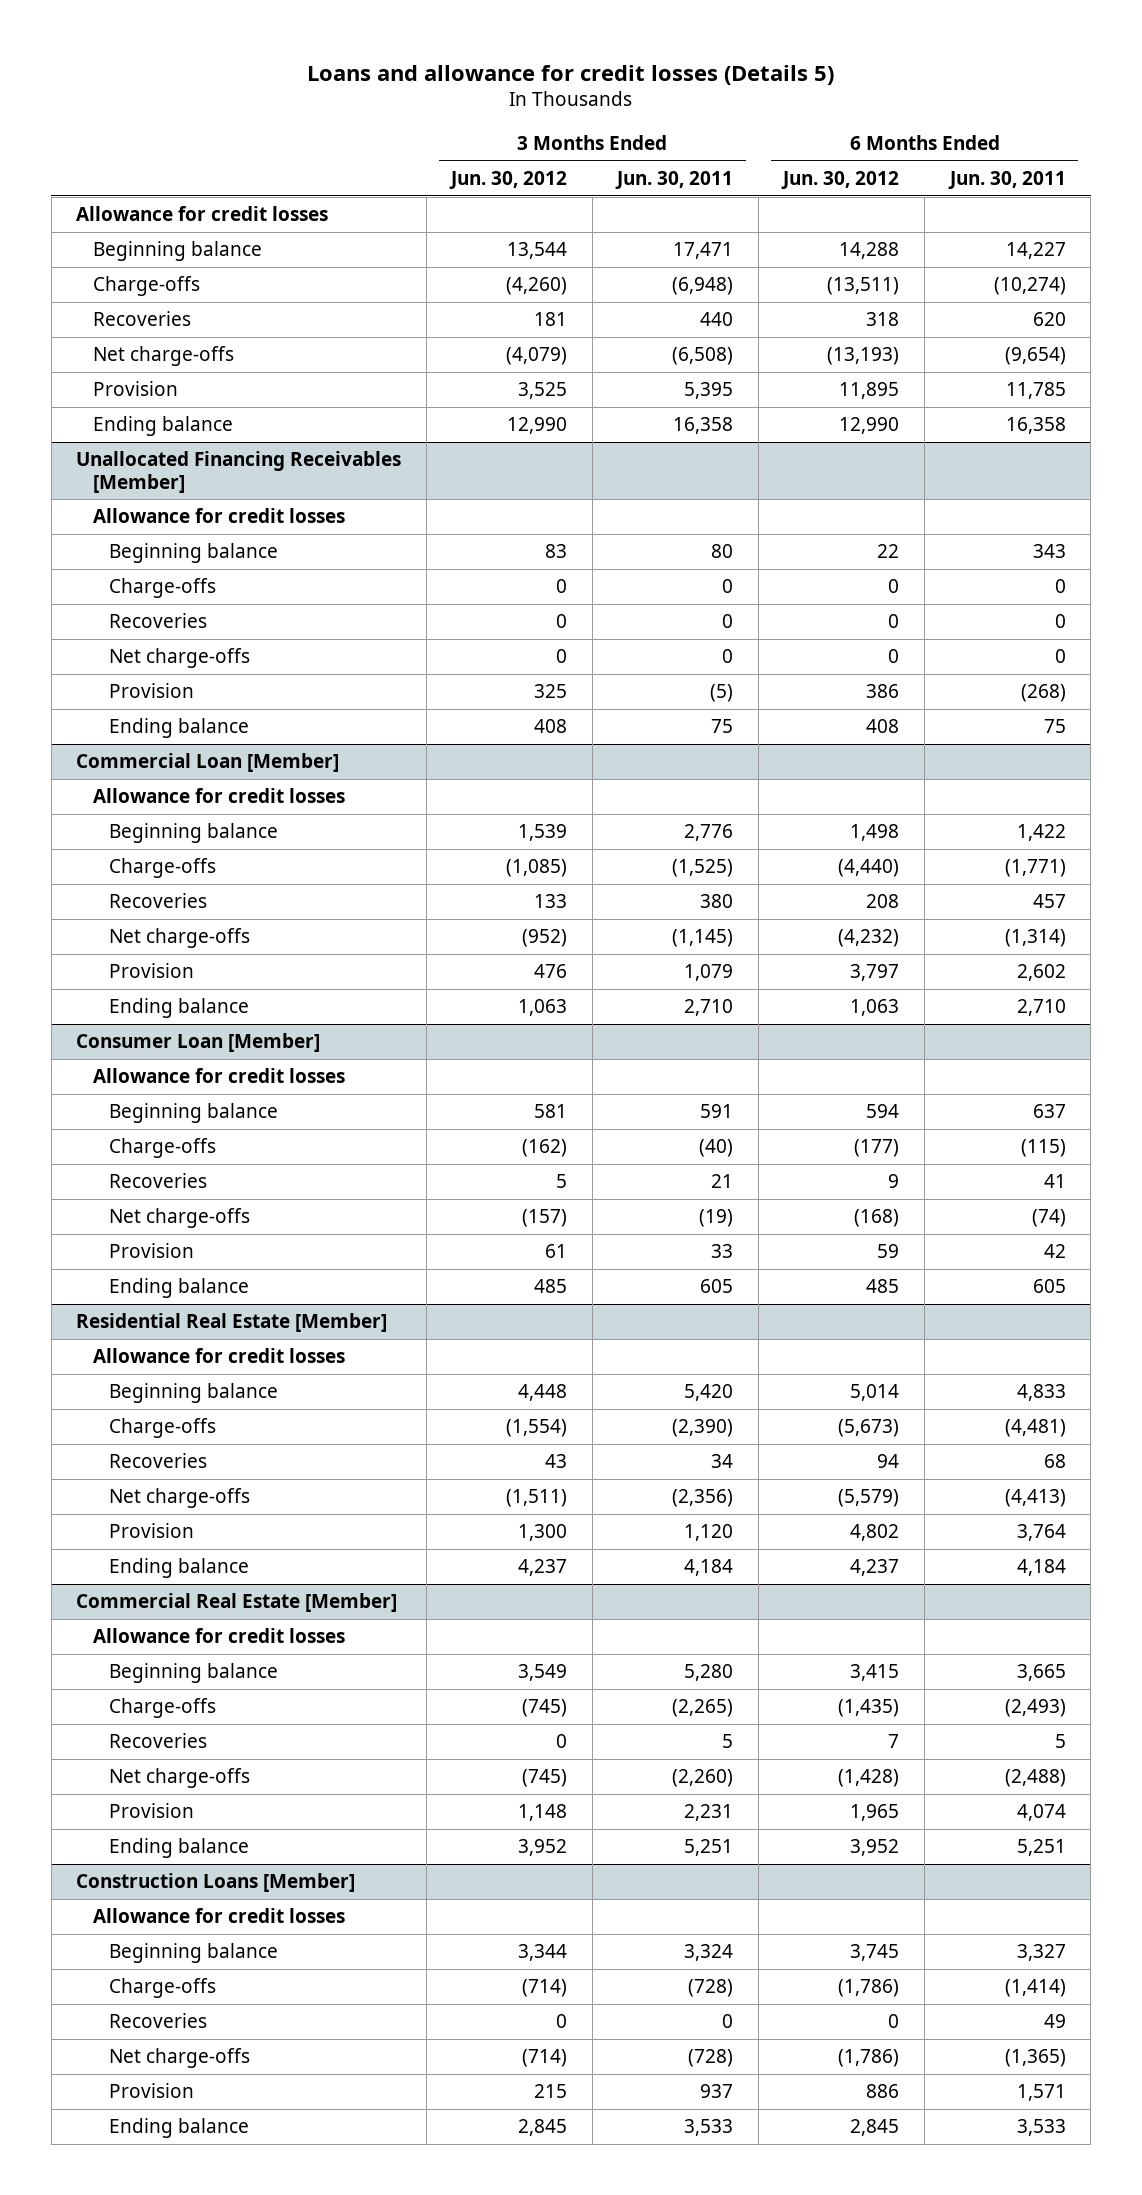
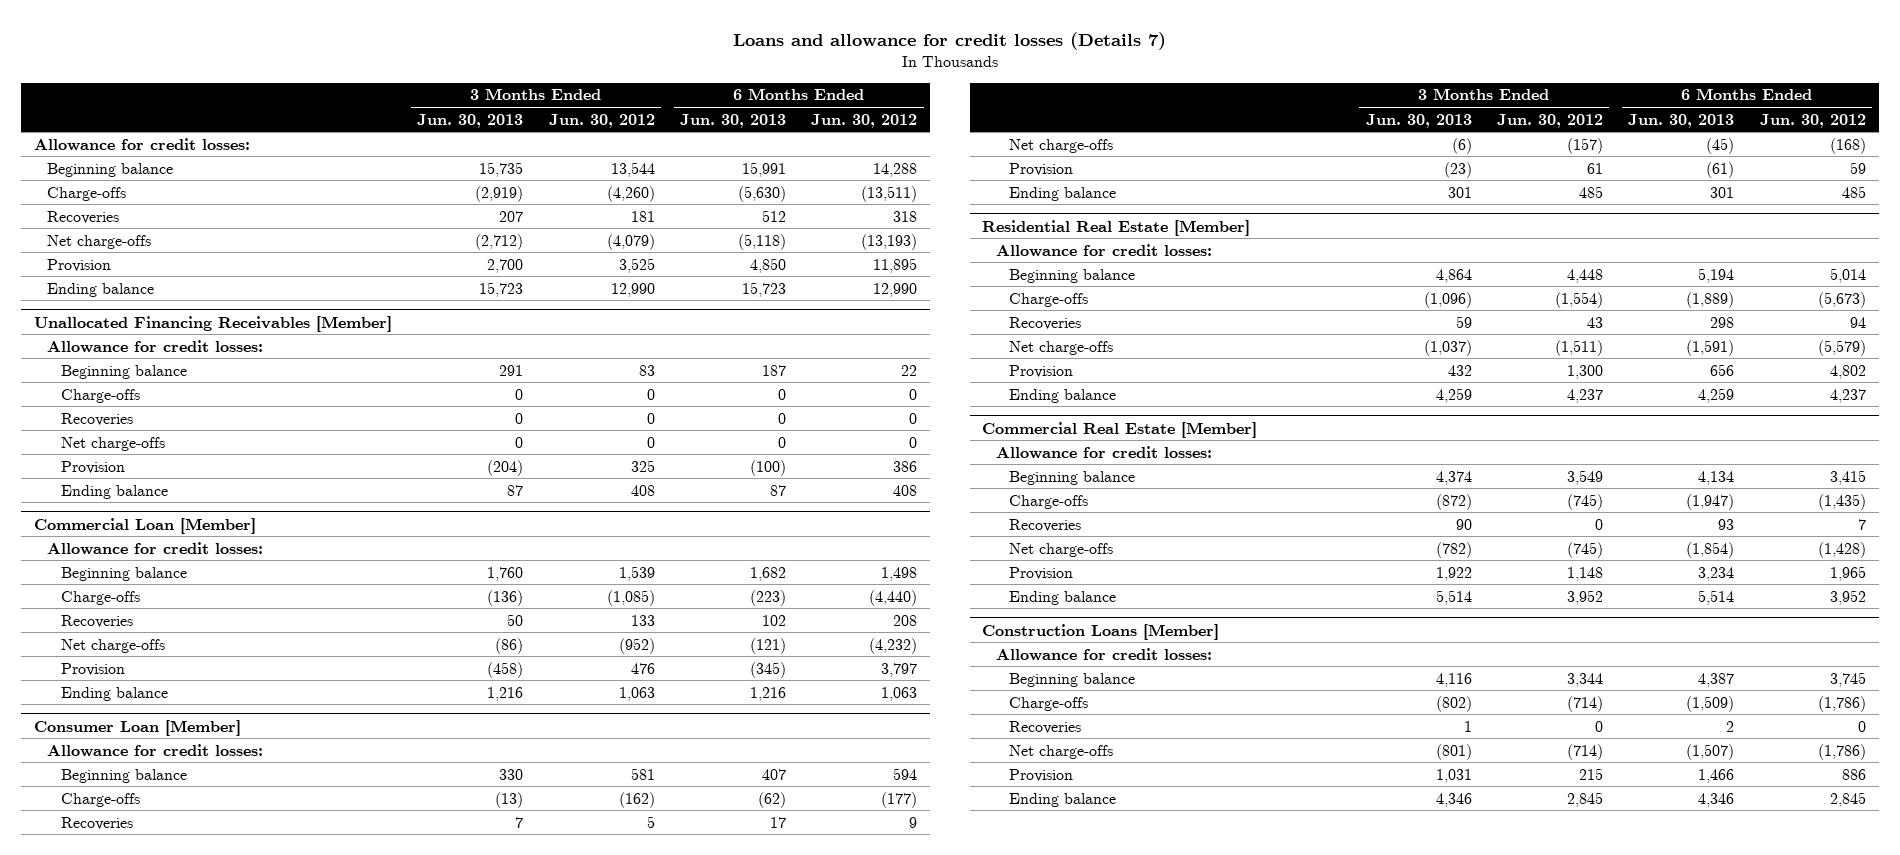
[306,64,834,85] Loans and allowance for credit losses (Details 5) -> [732,31,1166,50] Loans and allowance for credit losses (Details 7)
[615,170,734,189] Jun. 30, 2011 -> none
[947,170,1066,189] Jun. 30, 2011 -> none
none -> [417,113,524,128] Jun. 30, 2013
none -> [680,113,787,128] Jun. 30, 2013
[76,206,329,222] Allowance for credit losses -> [33,137,250,151] Allowance for credit losses:
[92,508,345,524] Allowance for credit losses -> [47,339,264,353] Allowance for credit losses:
[92,788,345,804] Allowance for credit losses -> [47,541,264,555] Allowance for credit losses:
[92,1068,345,1084] Allowance for credit losses -> [47,743,264,757] Allowance for credit losses:
[92,1348,345,1364] Allowance for credit losses -> [995,243,1212,257] Allowance for credit losses:
[92,1628,345,1644] Allowance for credit losses -> [995,445,1212,459] Allowance for credit losses:
[92,1908,345,1924] Allowance for credit losses -> [995,647,1212,661] Allowance for credit losses:

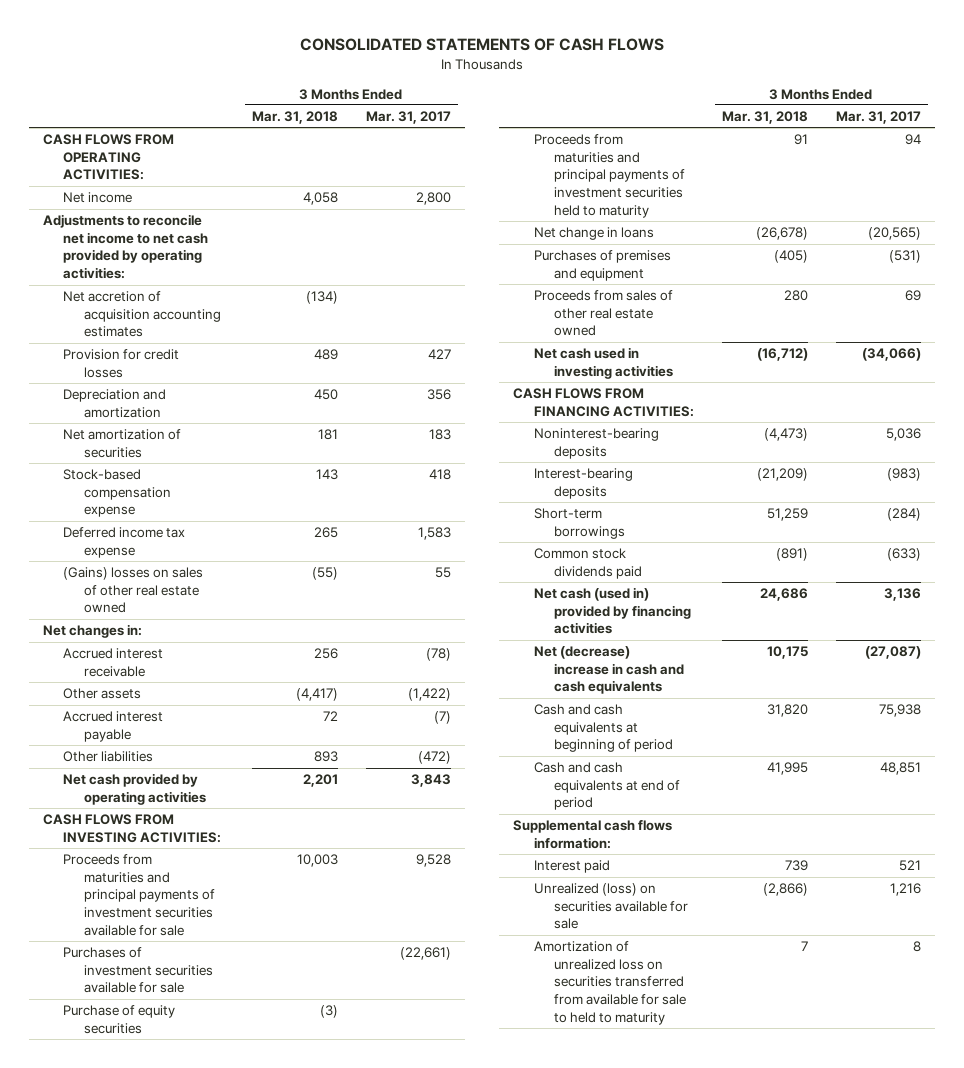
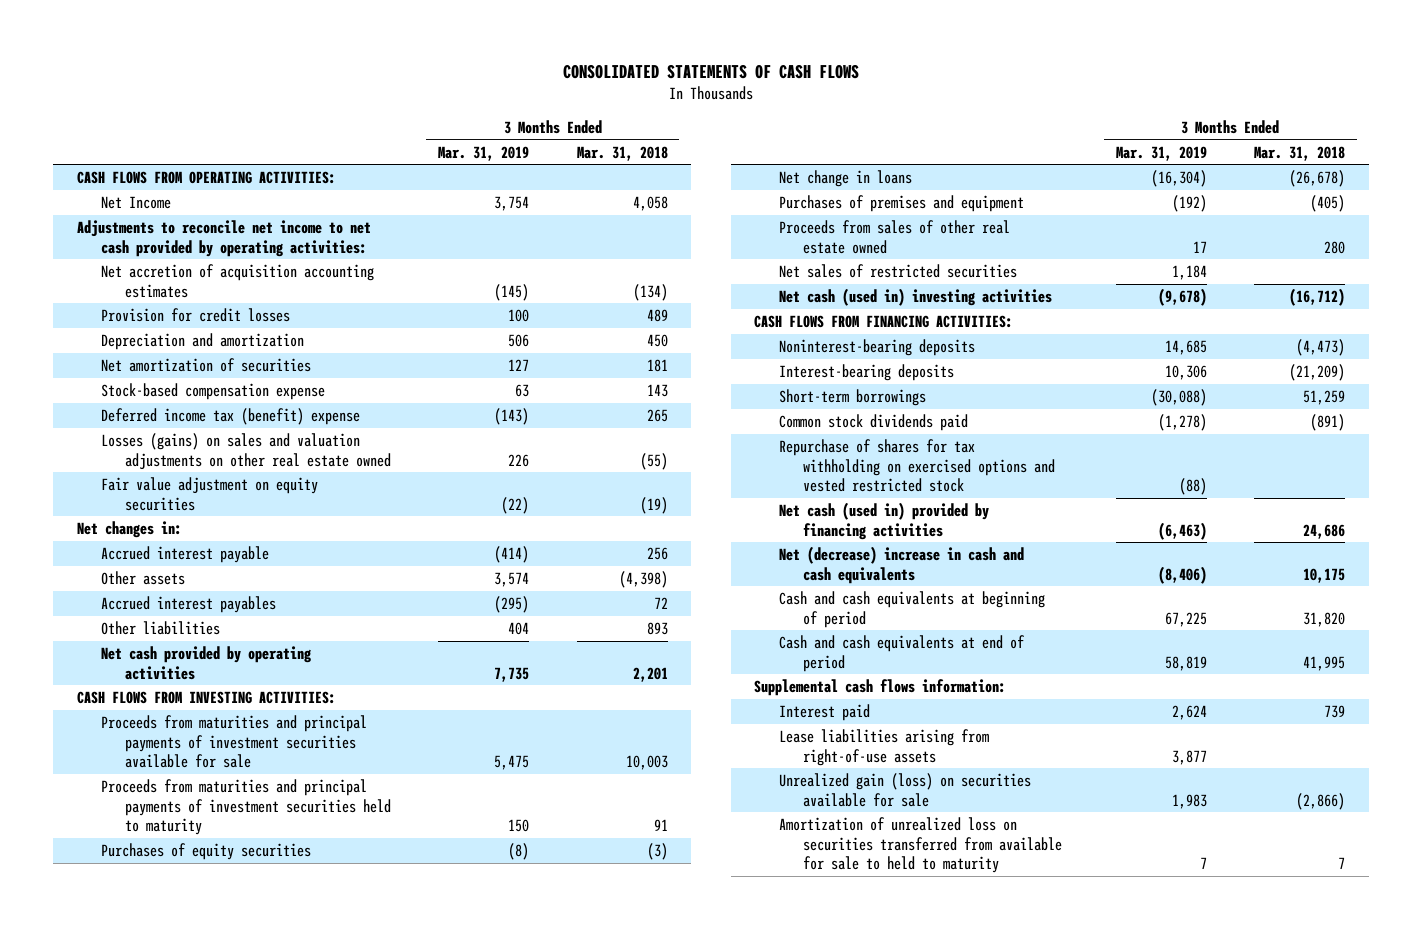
[365,111,451,125] Mar. 31, 2017 -> none
none -> [438,145,530,161] Mar. 31, 2019
[63,192,133,204] Net income -> [100,195,171,209] Net Income
[63,527,186,558] Deferred income tax expense -> [100,407,360,425] Deferred income tax (benefit) expense
[63,567,204,614] (Gains) losses on sales of other real estate owned -> [100,432,392,470] Losses (gains) on sales and valuation adjustments on other real estate owned
none -> [100,476,318,511] Fair value adjustment on equity securities
[63,648,164,677] Accrued interest receivable -> [100,545,269,563] Accrued interest payable
[295,688,338,702] (4,417) -> [618,570,668,588] (4,398)
[63,711,164,742] Accrued interest payable -> [100,595,276,613] Accrued interest payables
[63,947,214,994] Purchases of investment securities available for sale -> none
[63,1005,176,1034] Purchase of equity securities -> none
none -> [100,842,311,860] Purchases of equity securities
none -> [778,263,1017,278] Net sales of restricted securities
[533,347,674,379] Net cash used in investing activities -> [778,287,1052,306] Net cash (used in) investing activities
none -> [778,438,1055,493] Repurchase of shares for tax withholding on exercised options and vested restricted stock
none -> [778,728,989,766] Lease liabilities arising from right-of-use assets
[533,883,689,930] Unrealized (loss) on securities available for sale -> [778,772,1031,807] Unrealized gain (loss) on securities available for sale

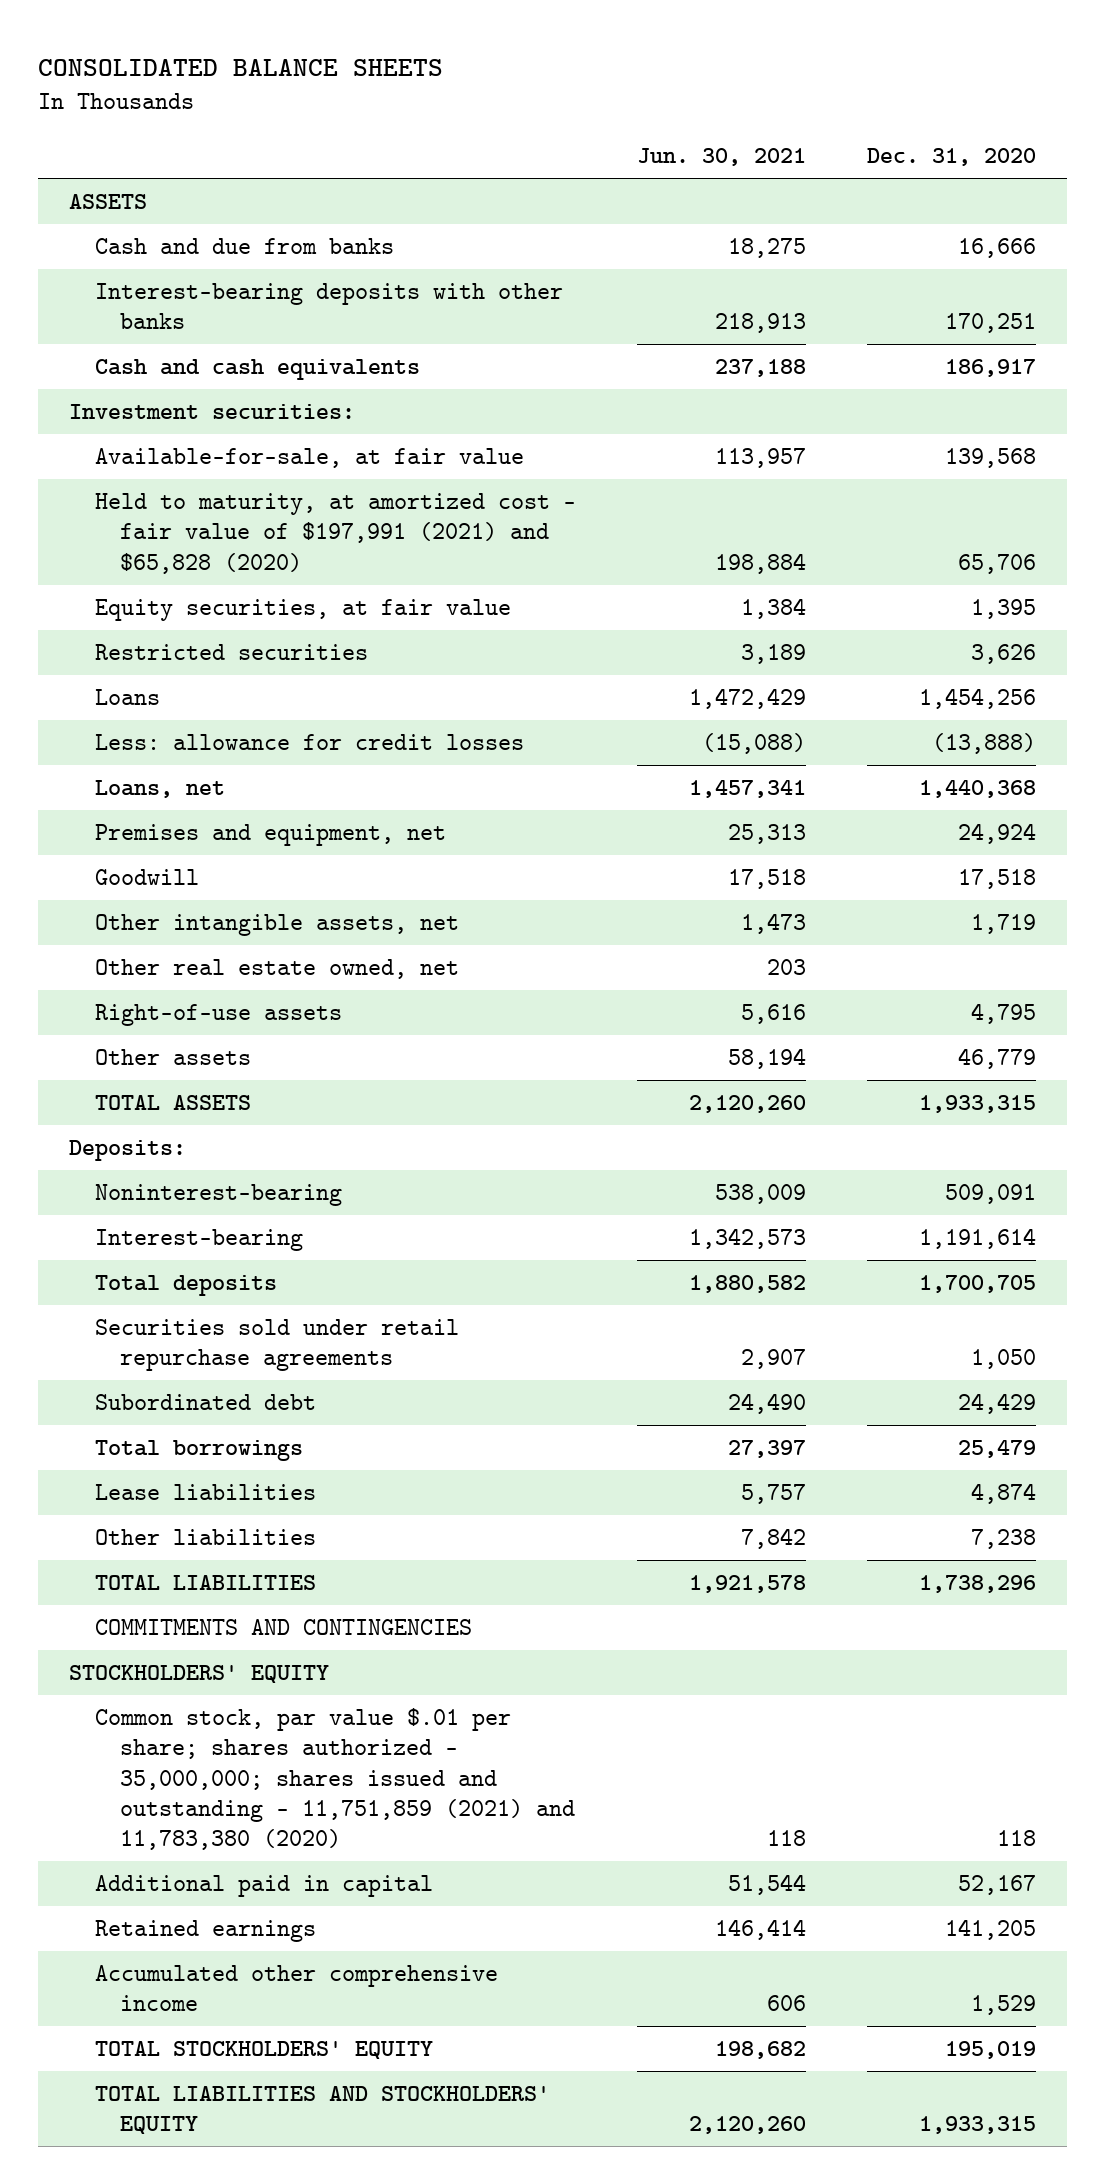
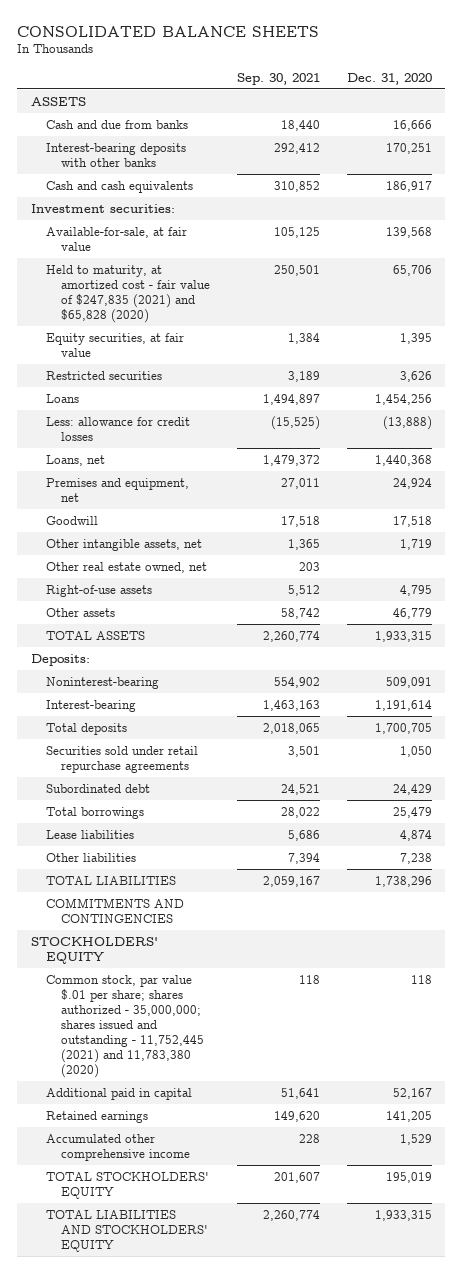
[636,148,806,167] Jun. 30, 2021 -> none
none -> [237,72,321,85] Sep. 30, 2021
[94,492,576,574] Held to maturity, at amortized cost - fair value of $197,991 (2021) and $65,828 (2020) -> [45,264,211,323] Held to maturity, at amortized cost - fair value of $247,835 (2021) and $65,828 (2020)
[94,1707,576,1851] Common stock, par value $.01 per share; shares authorized - 35,000,000; shares issued and outstanding - 11,751,859 (2021) and 11,783,380 (2020) -> [45,974,205,1078] Common stock, par value $.01 per share; shares authorized - 35,000,000; shares issued and outstanding - 11,752,445 (2021) and 11,783,380 (2020)

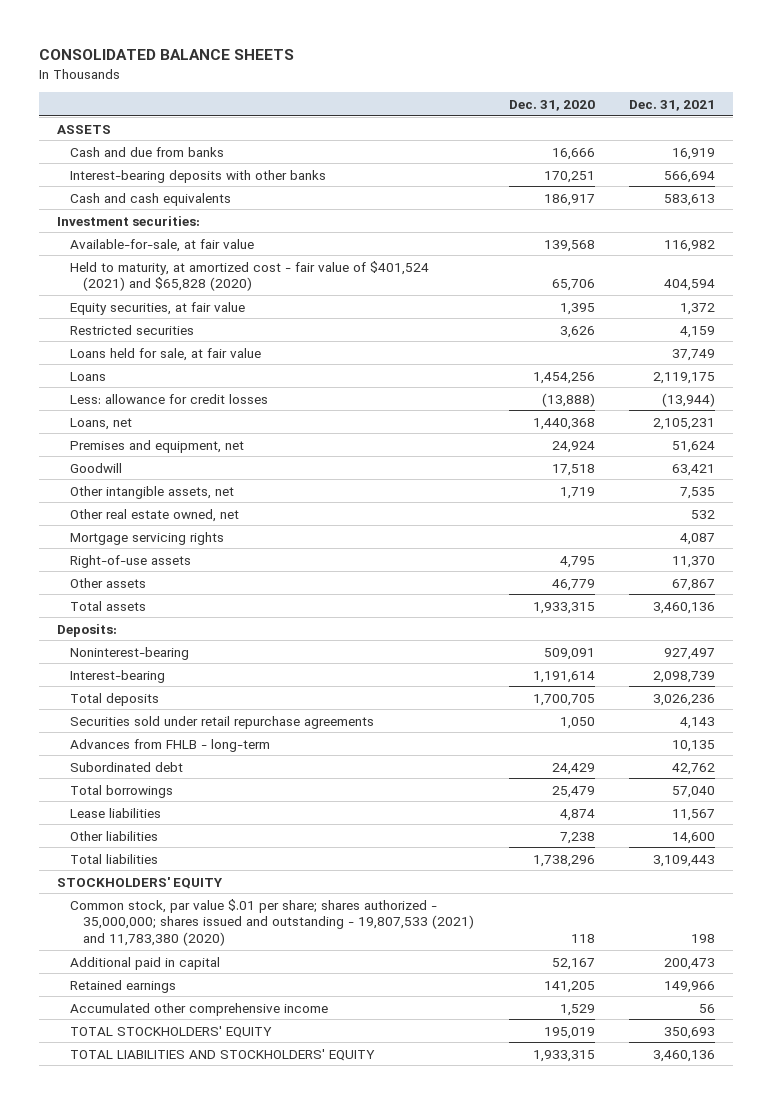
[237,72,321,85] Sep. 30, 2021 -> none
none -> [629,99,716,111] Dec. 31, 2021
[45,264,211,323] Held to maturity, at amortized cost - fair value of $247,835 (2021) and $65,828 (2020) -> [69,260,429,292] Held to maturity, at amortized cost - fair value of $401,524 (2021) and $65,828 (2020)
none -> [69,347,261,361] Loans held for sale, at fair value
none -> [69,531,224,545] Mortgage servicing rights
[45,630,145,640] TOTAL ASSETS -> [69,600,146,611] Total assets
none -> [69,738,270,752] Advances from FHLB - long-term
[45,897,184,923] COMMITMENTS AND CONTINGENCIES -> none
[45,875,176,885] TOTAL LIABILITIES -> [69,853,158,864] Total liabilities
[45,974,205,1078] Common stock, par value $.01 per share; shares authorized - 35,000,000; shares issued and outstanding - 11,752,445 (2021) and 11,783,380 (2020) -> [69,898,474,947] Common stock, par value $.01 per share; shares authorized - 35,000,000; shares issued and outstanding - 19,807,533 (2021) and 11,783,380 (2020)

